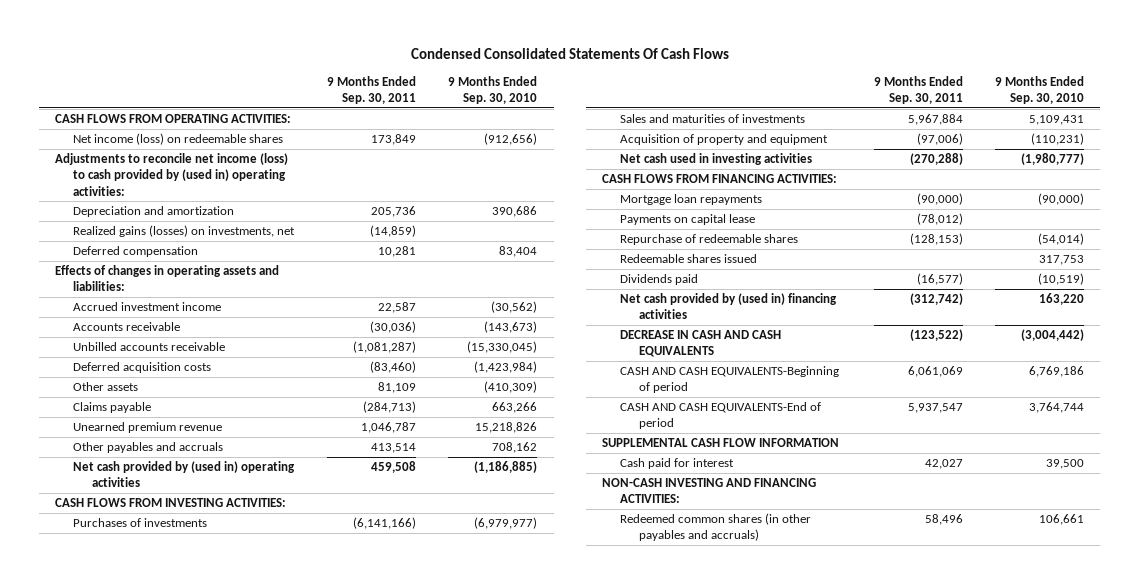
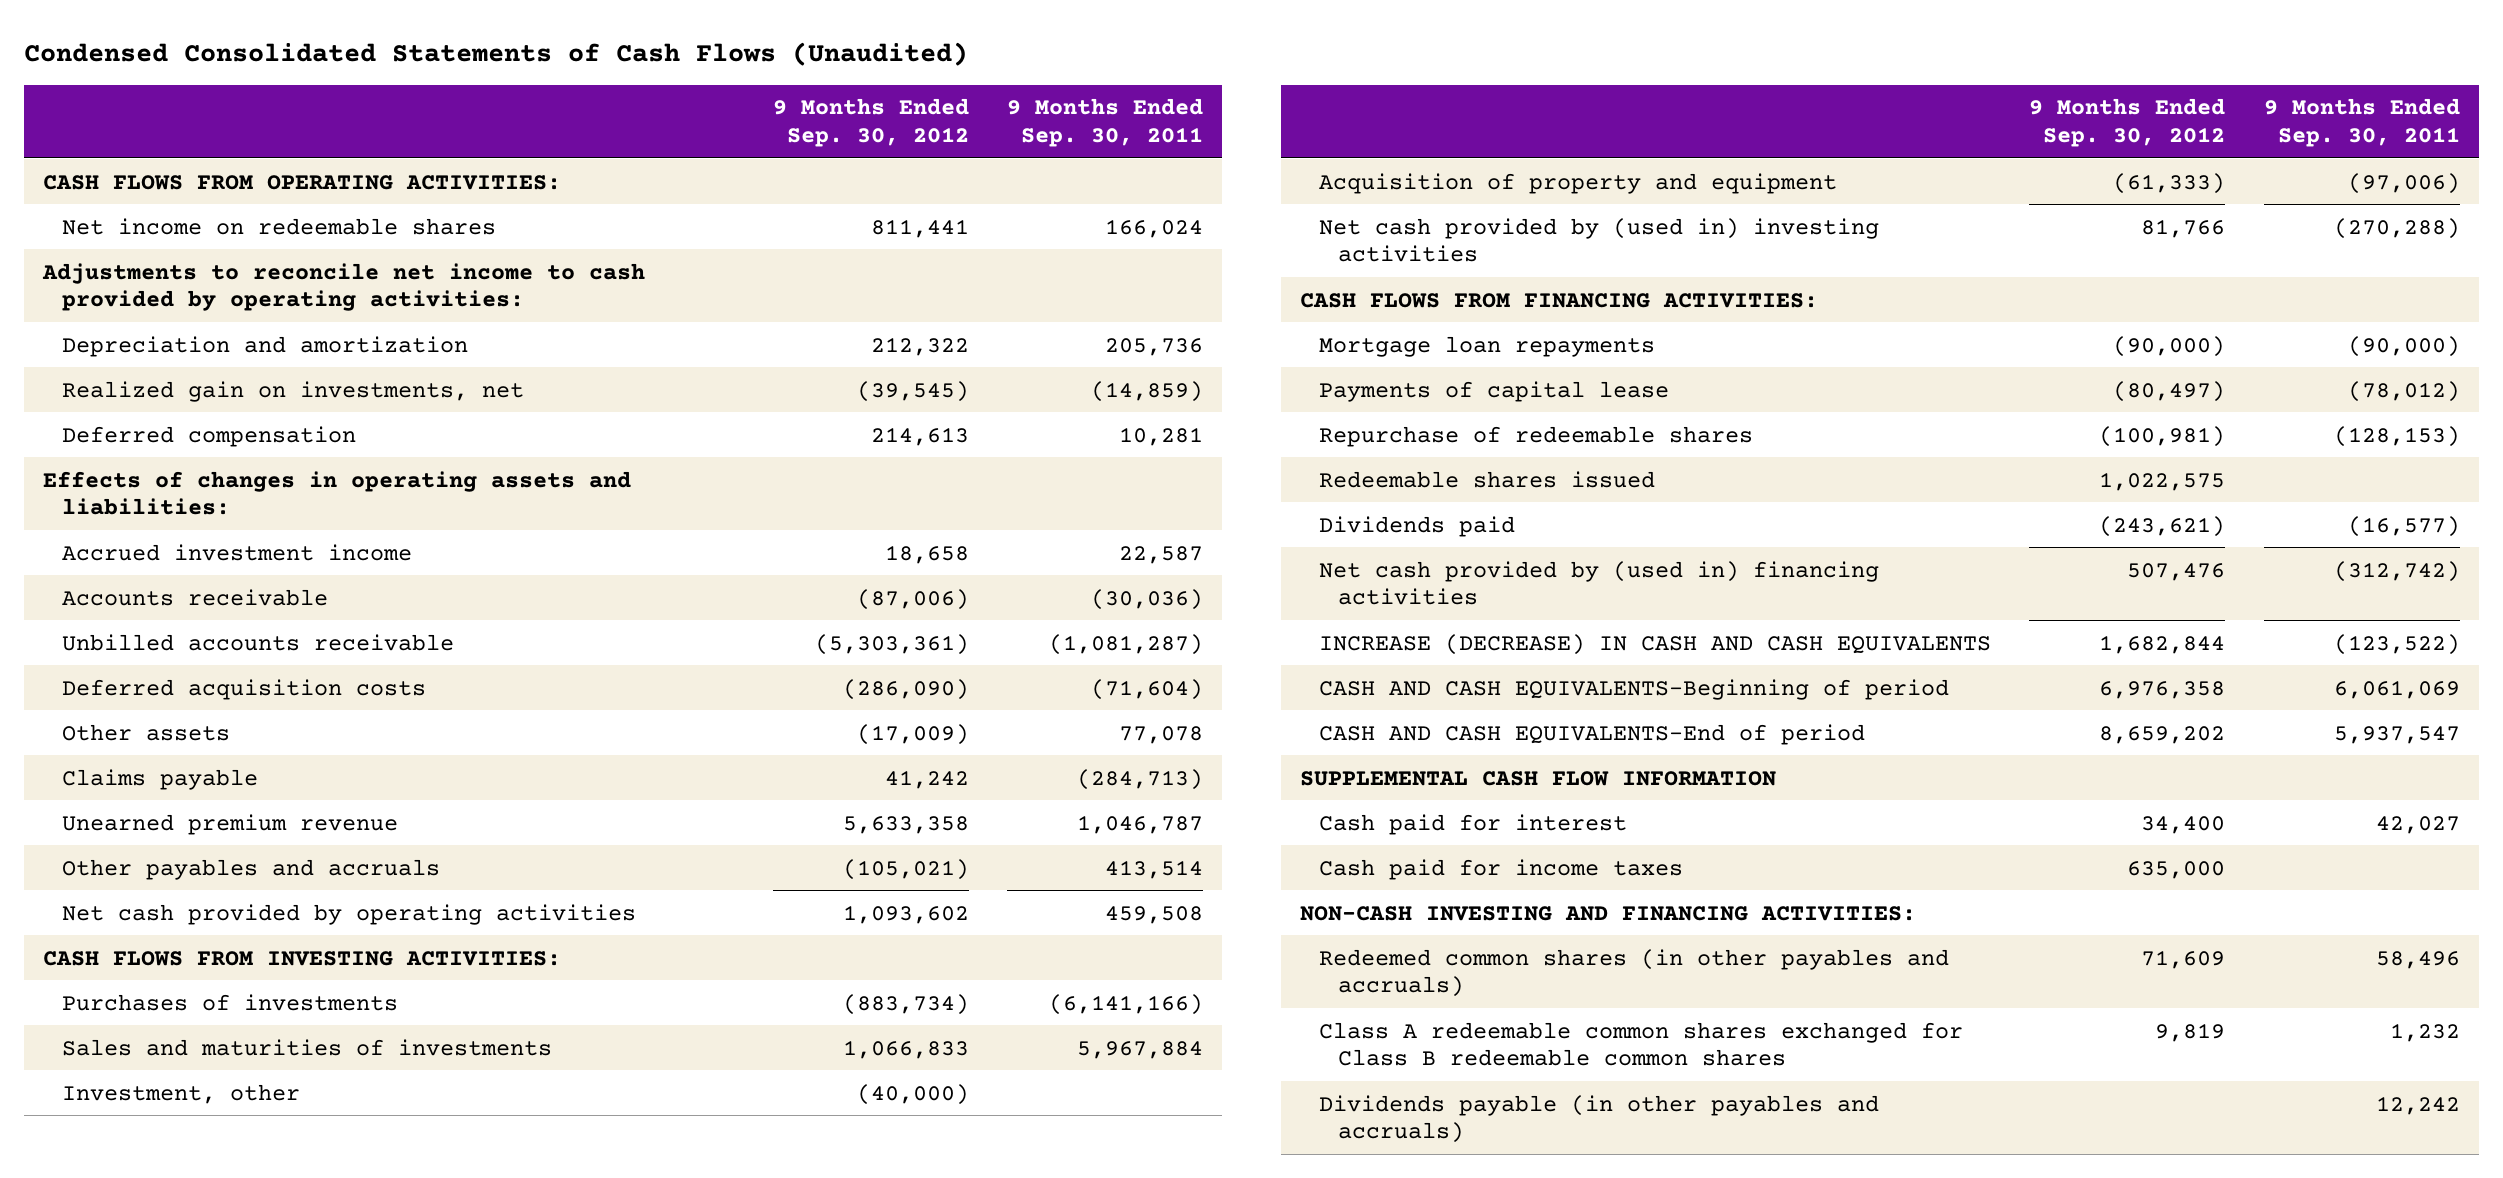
[410,47,729,59] Condensed Consolidated Statements Of Cash Flows -> [24,42,969,67] Condensed Consolidated Statements of Cash Flows (Unaudited)
[448,75,538,105] 9 Months Ended Sep. 30, 2010 -> none
none -> [772,98,969,148] 9 Months Ended Sep. 30, 2012
[73,133,284,146] Net income (loss) on redeemable shares -> [62,217,497,235] Net income on redeemable shares
[370,134,416,146] 173,849 -> [1104,218,1203,238] 166,024
[55,153,289,196] Adjustments to reconcile net income (loss) to cash provided by (used in) operating activities: -> [42,262,646,312] Adjustments to reconcile net income to cash provided by operating activities:
[73,225,296,238] Realized gains (losses) on investments, net -> [62,380,525,402] Realized gain on investments, net
[369,361,416,374] (83,460) -> [1090,678,1203,700] (71,604)
[377,382,416,394] 81,109 -> [1118,725,1203,744] 77,078
[73,461,296,488] Net cash provided by (used in) operating activities -> [62,903,637,925] Net cash provided by operating activities
none -> [62,1083,301,1104] Investment, other
[620,153,813,166] Net cash used in investing activities -> [1319,217,1880,263] Net cash provided by (used in) investing activities
[620,214,756,226] Payments on capital lease -> [1319,380,1670,402] Payments of capital lease
[620,330,782,358] DECREASE IN CASH AND CASH EQUIVALENTS -> [1319,633,1992,655] INCREASE (DECREASE) IN CASH AND CASH EQUIVALENTS
none -> [1319,858,1684,880] Cash paid for income taxes
none -> [1319,1021,1964,1067] Class A redeemable common shares exchanged for Class B redeemable common shares
none -> [1319,1094,1880,1144] Dividends payable (in other payables and accruals)

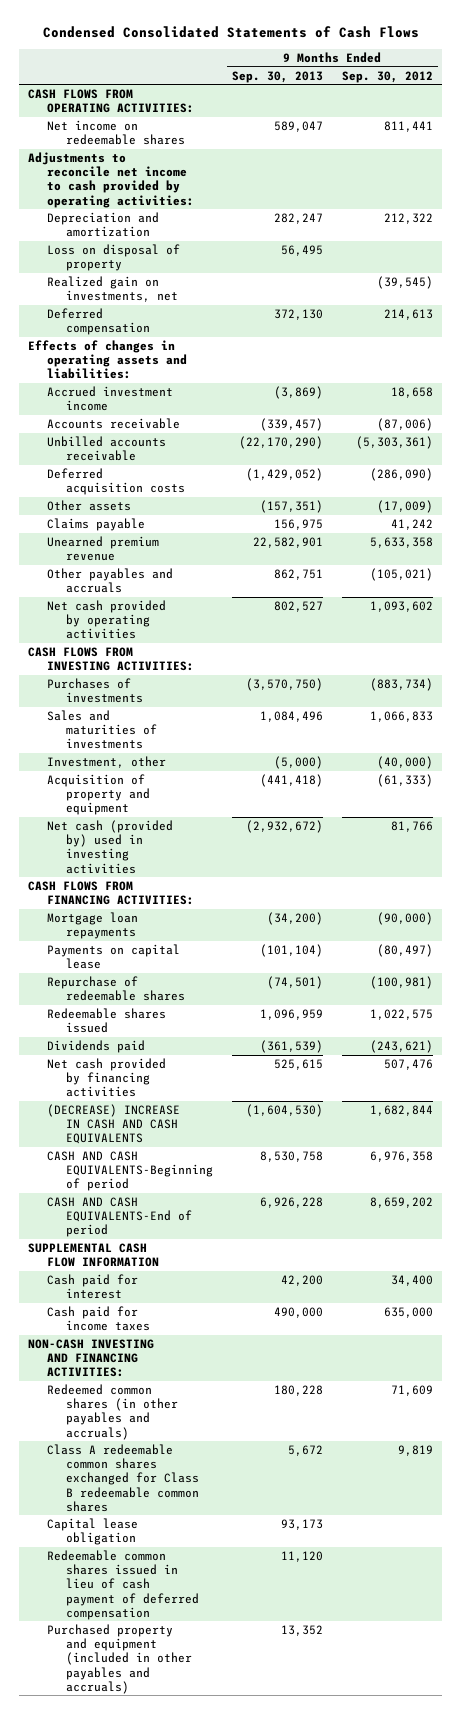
[24,42,969,67] Condensed Consolidated Statements of Cash Flows (Unaudited) -> [42,26,419,39] Condensed Consolidated Statements of Cash Flows
[1006,98,1203,148] 9 Months Ended Sep. 30, 2011 -> none
none -> [231,70,323,83] Sep. 30, 2013
none -> [47,243,181,272] Loss on disposal of property
[1319,217,1880,263] Net cash provided by (used in) investing activities -> [47,819,174,874] Net cash (provided by) used in investing activities
[1319,380,1670,402] Payments of capital lease -> [47,943,181,970] Payments on capital lease
[1319,560,1880,606] Net cash provided by (used in) financing activities -> [47,1057,167,1098] Net cash provided by financing activities
[1319,633,1992,655] INCREASE (DECREASE) IN CASH AND CASH EQUIVALENTS -> [47,1103,181,1145] (DECREASE) INCREASE IN CASH AND CASH EQUIVALENTS
[1319,1094,1880,1144] Dividends payable (in other payables and accruals) -> none
none -> [47,1517,139,1546] Capital lease obligation
none -> [47,1549,199,1620] Redeemable common shares issued in lieu of cash payment of deferred compensation
none -> [47,1623,192,1694] Purchased property and equipment (included in other payables and accruals)

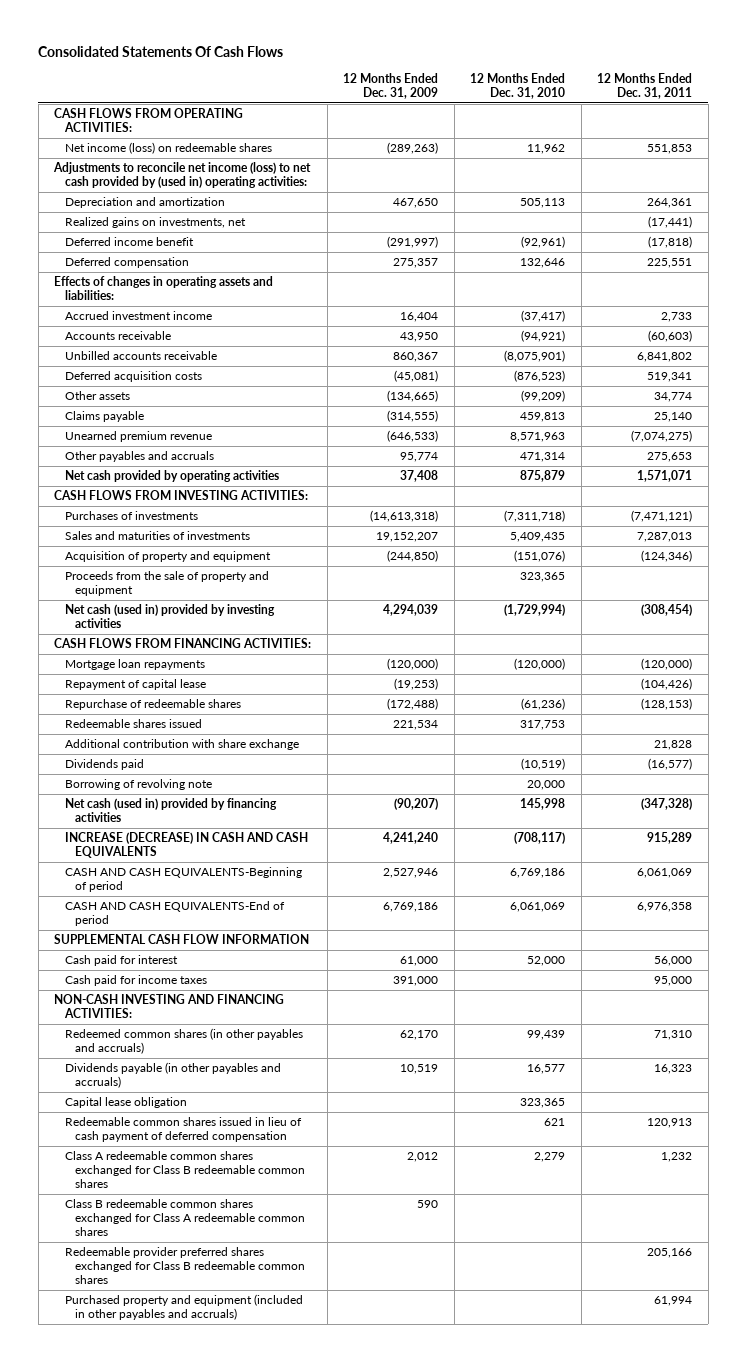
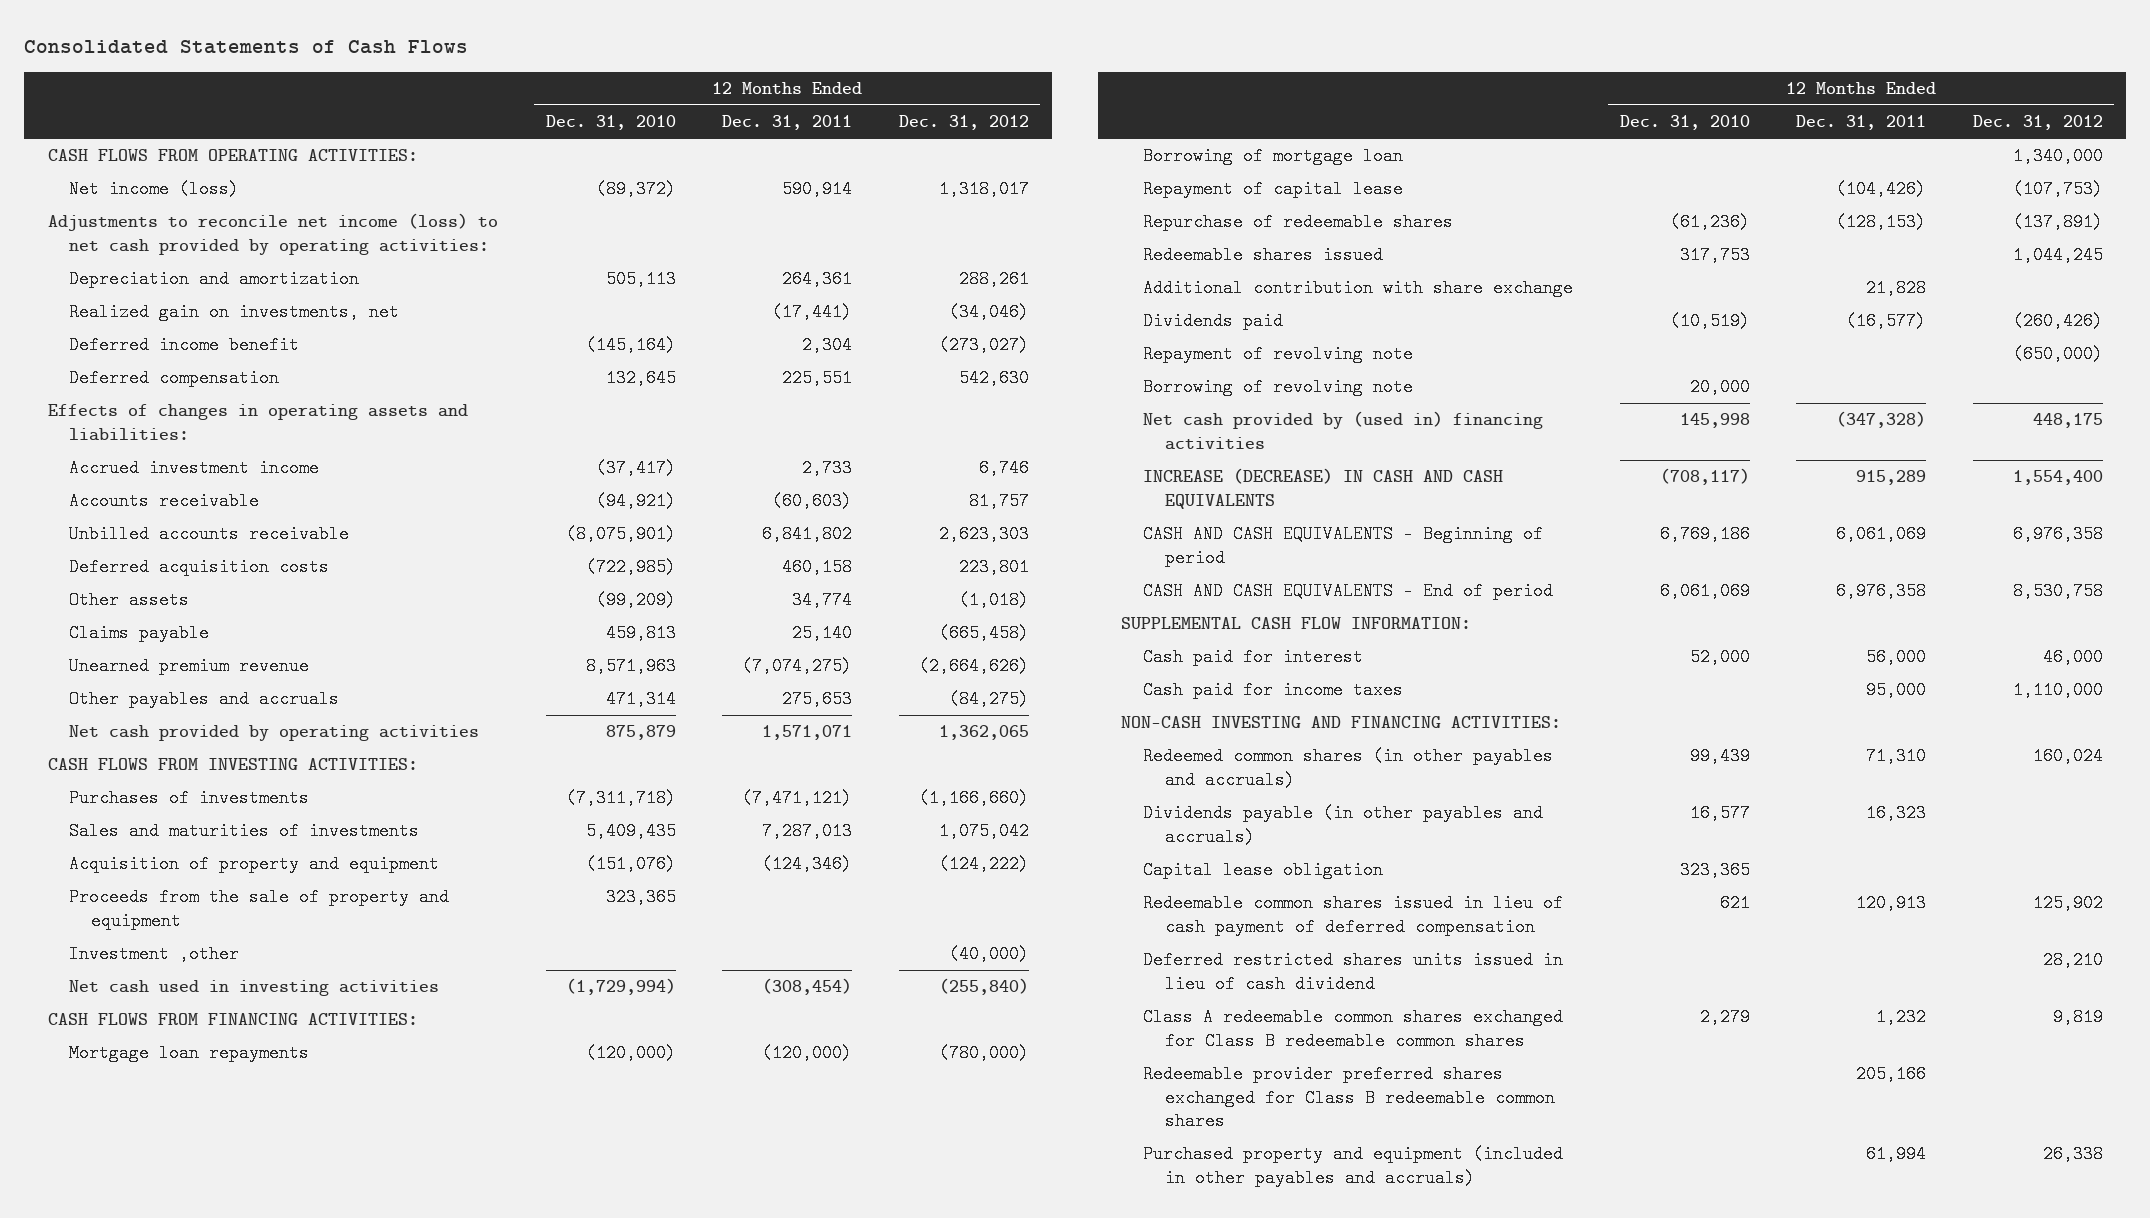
[38,45,284,57] Consolidated Statements Of Cash Flows -> [24,40,469,55] Consolidated Statements of Cash Flows
[343,72,439,99] 12 Months Ended Dec. 31, 2009 -> none
none -> [898,115,1029,131] Dec. 31, 2012
[64,142,272,155] Net income (loss) on redeemable shares -> [69,180,240,199] Net income (loss)
[527,144,566,155] 11,962 -> [595,180,676,199] (89,372)
[647,144,693,155] 551,853 -> [782,180,853,199] 590,914
[53,162,312,189] Adjustments to reconcile net income (loss) to net cash provided by (used in) operating activities: -> [47,213,498,255] Adjustments to reconcile net income (loss) to net cash provided by operating activities:
[64,217,246,229] Realized gains on investments, net -> [69,303,400,322] Realized gain on investments, net
[521,236,566,249] (92,961) -> [585,336,676,355] (145,164)
[648,236,693,249] (17,818) -> [802,336,853,355] 2,304
[520,258,566,269] 132,646 -> [605,369,676,388] 132,645
[514,370,566,383] (876,523) -> [585,558,676,577] (722,985)
[647,372,693,383] 519,341 -> [782,558,853,577] 460,158
none -> [69,945,240,964] Investment ,other
[64,604,275,629] Net cash (used in) provided by investing activities -> [69,980,440,997] Net cash used in investing activities
none -> [1143,147,1404,166] Borrowing of mortgage loan
none -> [1143,345,1414,364] Repayment of revolving note
[64,798,277,823] Net cash (used in) provided by financing activities -> [1143,411,1544,450] Net cash provided by (used in) financing activities
[64,867,302,893] CASH AND CASH EQUIVALENTS-Beginning of period -> [1143,525,1544,567] CASH AND CASH EQUIVALENTS - Beginning of period
[64,901,285,927] CASH AND CASH EQUIVALENTS-End of period -> [1143,582,1554,601] CASH AND CASH EQUIVALENTS - End of period
[54,934,310,945] SUPPLEMENTAL CASH FLOW INFORMATION -> [1121,617,1472,630] SUPPLEMENTAL CASH FLOW INFORMATION:
none -> [1143,951,1564,993] Deferred restricted shares units issued in lieu of cash dividend
[64,1199,306,1237] Class B redeemable common shares exchanged for Class A redeemable common shares -> none

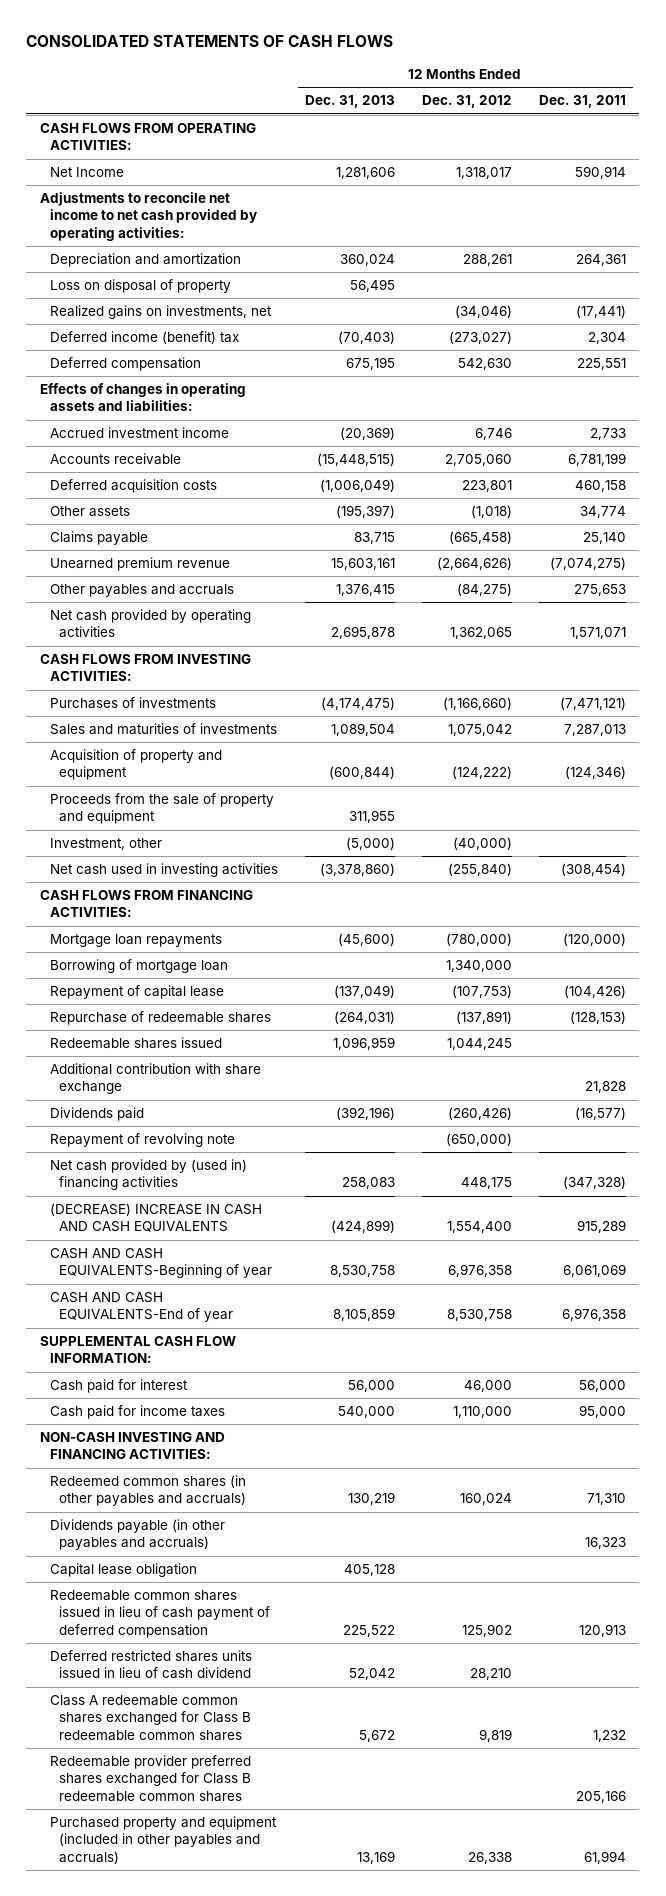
[24,40,469,55] Consolidated Statements of Cash Flows -> [26,35,394,48] CONSOLIDATED STATEMENTS OF CASH FLOWS
[545,115,676,131] Dec. 31, 2010 -> none
none -> [304,95,395,109] Dec. 31, 2013
[69,180,240,199] Net income (loss) -> [49,167,124,178] Net Income
[47,213,498,255] Adjustments to reconcile net income (loss) to net cash provided by operating activities: -> [39,192,257,241] Adjustments to reconcile net income to net cash provided by operating activities:
none -> [49,279,231,294] Loss on disposal of property
[69,303,400,322] Realized gain on investments, net -> [49,305,272,320] Realized gains on investments, net
[69,336,300,355] Deferred income benefit -> [49,331,239,345] Deferred income (benefit) tax
[69,525,350,544] Unbilled accounts receivable -> none
[772,492,853,511] (60,603) -> [567,453,626,467] 6,781,199
[968,492,1029,511] 81,757 -> [444,454,512,467] 2,705,060
[69,945,240,964] Investment ,other -> [49,838,162,851] Investment, other
[1143,378,1414,397] Borrowing of revolving note -> none
[1143,468,1504,509] INCREASE (DECREASE) IN CASH AND CASH EQUIVALENTS -> [49,1203,262,1233] (DECREASE) INCREASE IN CASH AND CASH EQUIVALENTS
[1143,525,1544,567] CASH AND CASH EQUIVALENTS - Beginning of period -> [49,1248,273,1279] CASH AND CASH EQUIVALENTS-Beginning of year
[1143,582,1554,601] CASH AND CASH EQUIVALENTS - End of period -> [49,1292,234,1323] CASH AND CASH EQUIVALENTS-End of year

